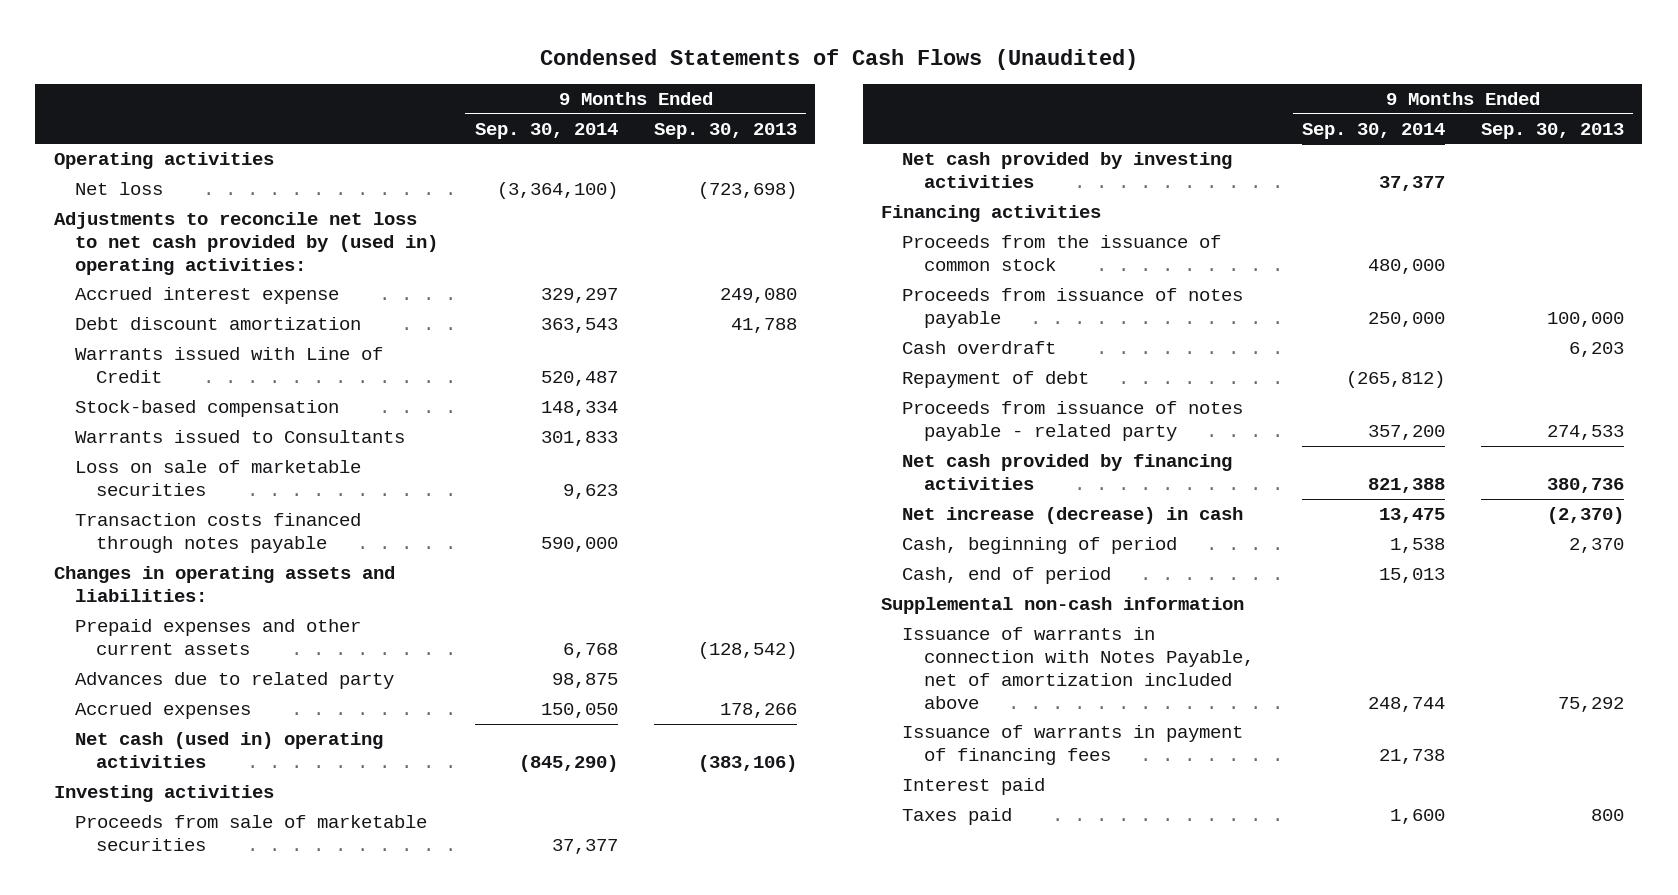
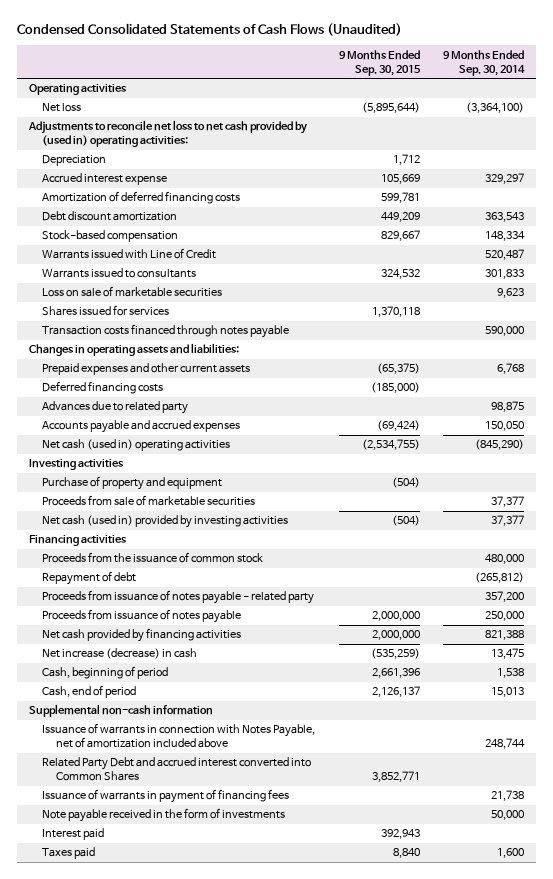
[539,48,1138,70] Condensed Statements of Cash Flows (Unaudited) -> [16,23,402,37] Condensed Consolidated Statements of Cash Flows (Unaudited)
[653,122,797,139] Sep. 30, 2013 -> none
none -> [338,49,421,76] 9 Months Ended Sep. 30, 2015
none -> [42,155,107,167] Depreciation
none -> [42,191,241,205] Amortization of deferred financing costs
[75,347,384,383] Warrants issued with Line of Credit -> [42,248,217,260] Warrants issued with Line of Credit
[75,430,406,444] Warrants issued to Consultants -> [42,268,197,279] Warrants issued to consultants
none -> [42,305,170,317] Shares issued for services
none -> [42,381,164,395] Deferred financing costs
[75,702,252,720] Accrued expenses -> [42,420,241,434] Accounts payable and accrued expenses
none -> [42,476,223,491] Purchase of property and equipment
[902,152,1233,188] Net cash provided by investing activities -> [42,515,289,529] Net cash (used in) provided by investing activities
[902,341,1057,355] Cash overdraft -> none
[902,288,1244,328] Proceeds from issuance of notes payable -> [42,609,242,624] Proceeds from issuance of notes payable
none -> [42,757,312,782] Related Party Debt and accrued interest converted into Common Shares
none -> [42,808,286,823] Note payable received in the form of investments

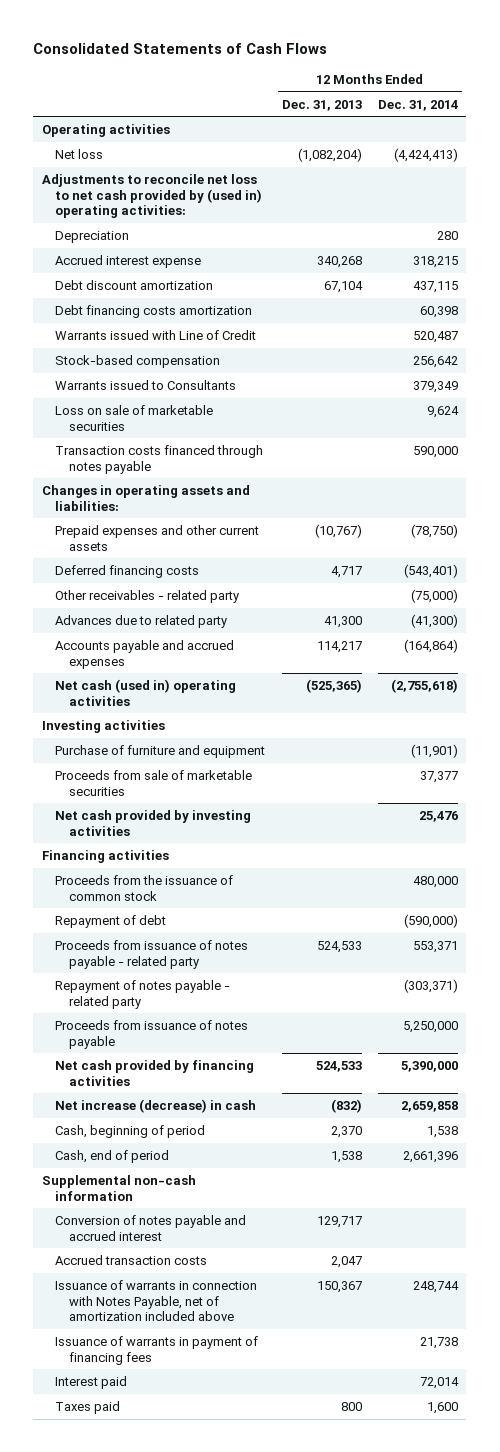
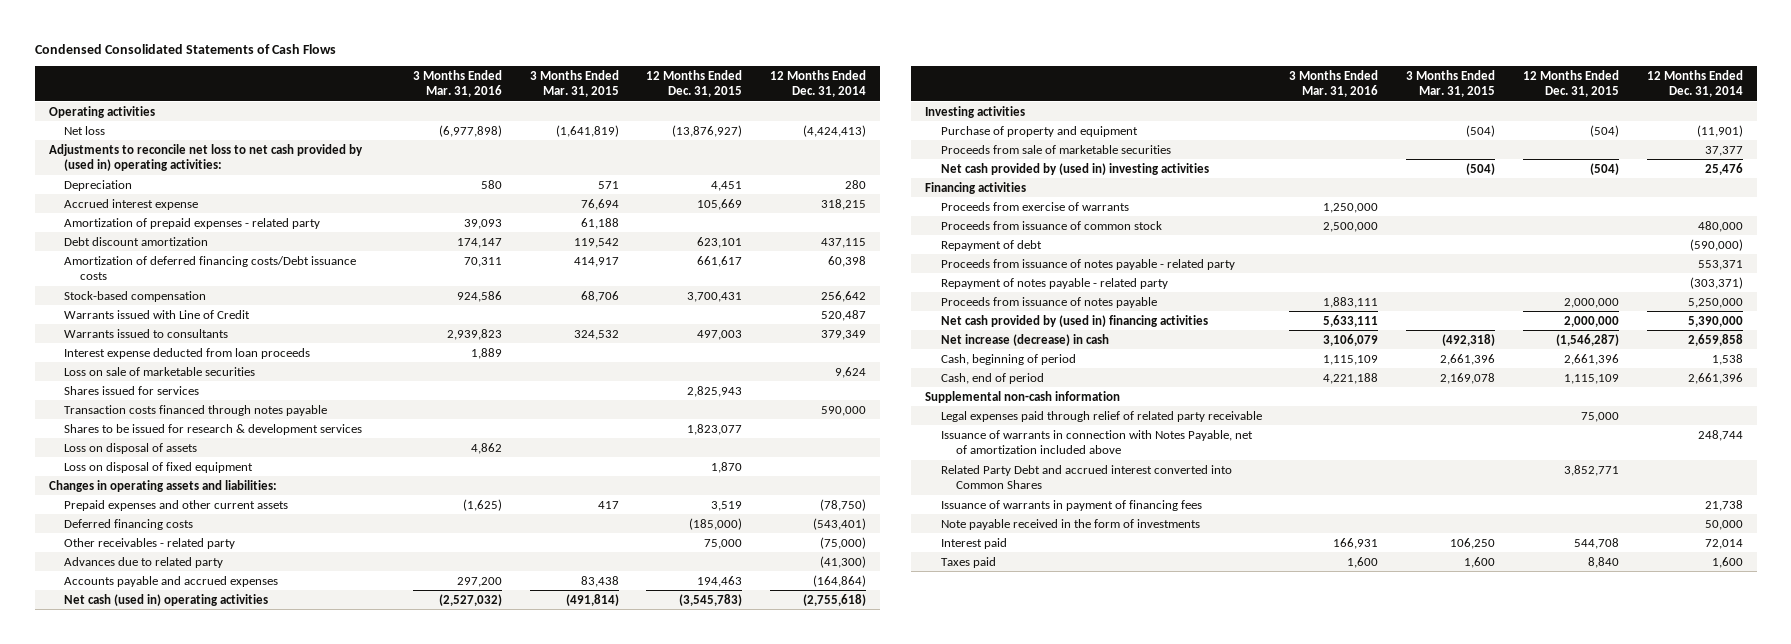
[33,42,328,54] Consolidated Statements of Cash Flows -> [34,43,336,54] Condensed Consolidated Statements of Cash Flows
[281,99,362,111] Dec. 31, 2013 -> none
none -> [412,69,502,98] 3 Months Ended Mar. 31, 2016
none -> [529,69,619,98] 3 Months Ended Mar. 31, 2015
none -> [646,69,743,98] 12 Months Ended Dec. 31, 2015
none -> [64,217,321,229] Amortization of prepaid expenses - related party
[55,305,253,319] Debt financing costs amortization -> [64,255,357,280] Amortization of deferred financing costs/Debt issuance costs
[55,330,257,341] Warrants issued with Line of Credit -> [64,309,251,319] Warrants issued with Line of Credit
[55,380,237,391] Warrants issued to Consultants -> [64,328,229,338] Warrants issued to consultants
none -> [64,347,311,359] Interest expense deducted from loan proceeds
none -> [64,385,200,395] Shares issued for services
none -> [64,423,363,435] Shares to be issued for research & development services
none -> [64,442,198,454] Loss on disposal of assets
none -> [64,461,254,473] Loss on disposal of fixed equipment
[55,745,266,759] Purchase of furniture and equipment -> [940,125,1138,137] Purchase of property and equipment
[55,810,252,836] Net cash provided by investing activities -> [940,162,1209,175] Net cash provided by (used in) investing activities
none -> [940,201,1129,211] Proceeds from exercise of warrants
[55,875,234,901] Proceeds from the issuance of common stock -> [940,220,1162,230] Proceeds from issuance of common stock
[55,1060,255,1086] Net cash provided by financing activities -> [940,314,1208,327] Net cash provided by (used in) financing activities
[55,1215,247,1241] Conversion of notes payable and accrued interest -> none
[55,1255,208,1266] Accrued transaction costs -> none
none -> [940,410,1262,422] Legal expenses paid through relief of related party receivable
none -> [940,464,1232,489] Related Party Debt and accrued interest converted into Common Shares
none -> [940,518,1200,530] Note payable received in the form of investments

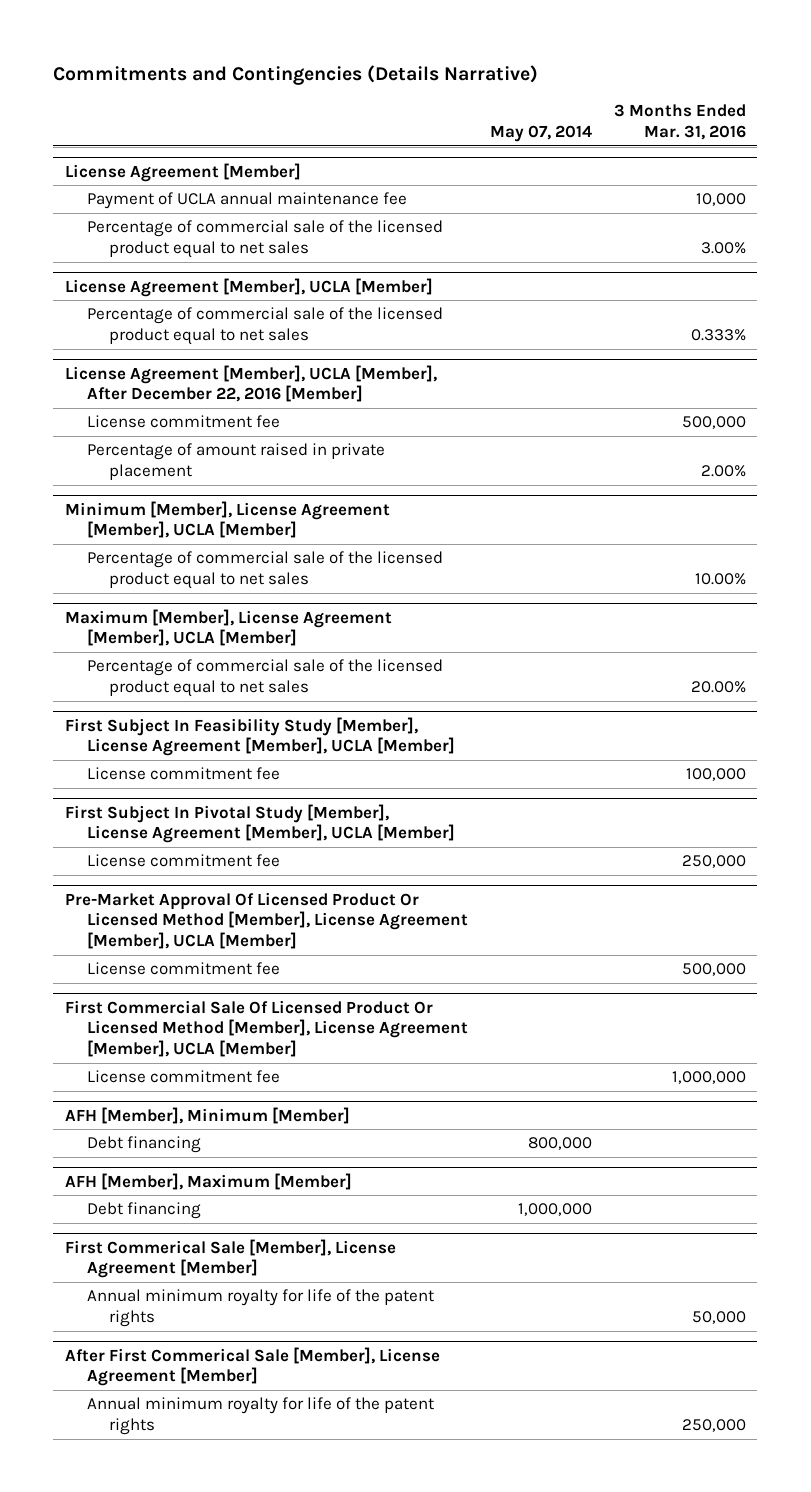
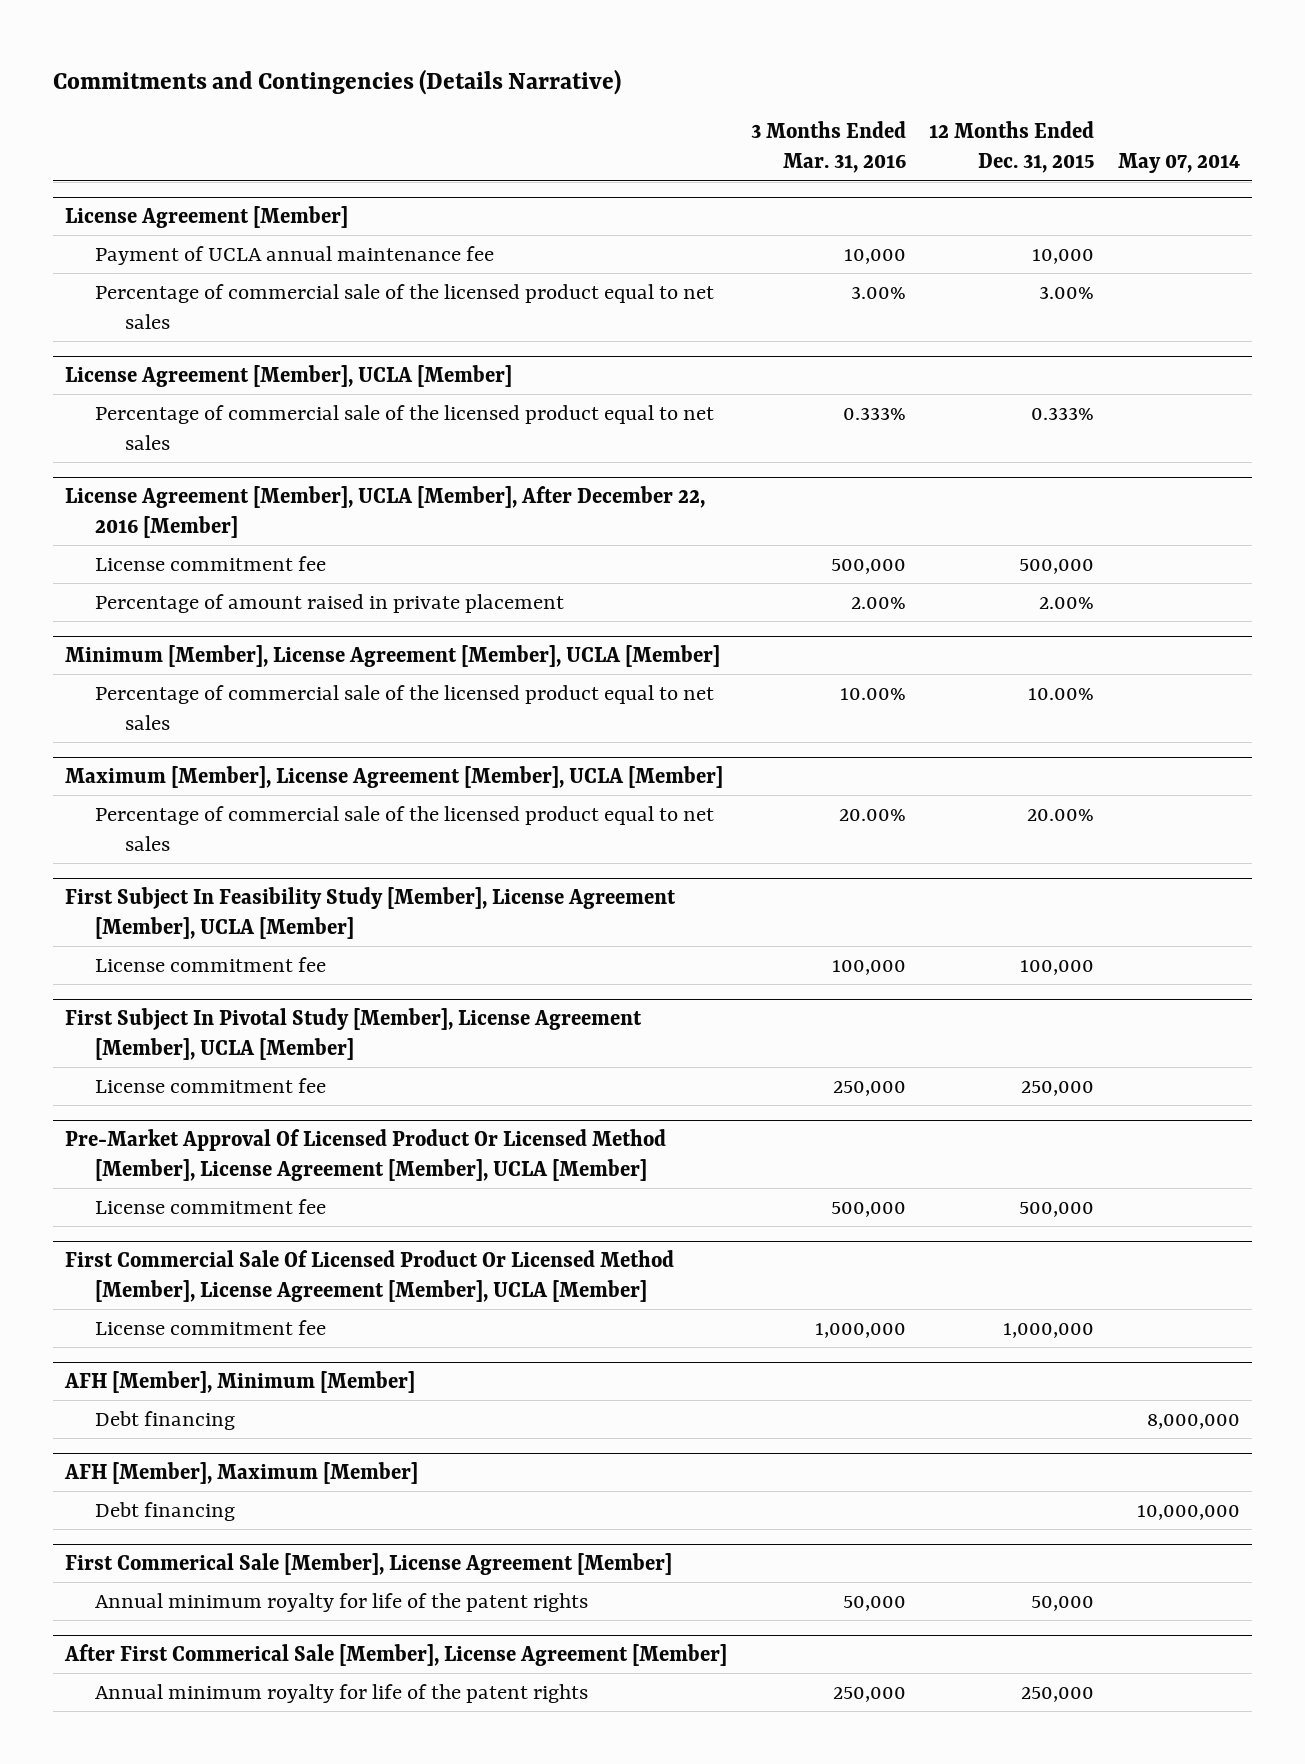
none -> [929,120,1095,174] 12 Months Ended Dec. 31, 2015
[527,1137,592,1151] 800,000 -> [1147,1413,1241,1429] 8,000,000
[517,1203,592,1217] 1,000,000 -> [1137,1504,1241,1520] 10,000,000

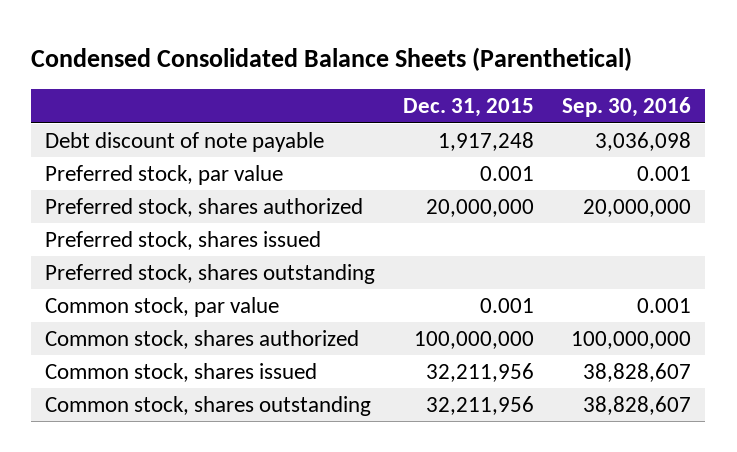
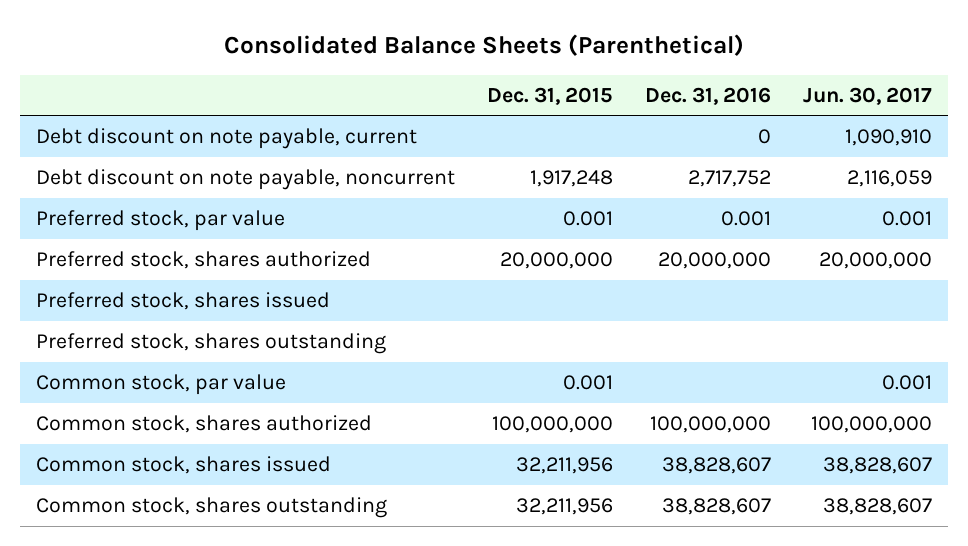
[31,46,633,71] Condensed Consolidated Balance Sheets (Parenthetical) -> [224,34,745,57] Consolidated Balance Sheets (Parenthetical)
[562,97,692,118] Sep. 30, 2016 -> none
none -> [645,86,772,105] Dec. 31, 2016
none -> [803,86,933,105] Jun. 30, 2017
none -> [35,128,417,150] Debt discount on note payable, current
[45,132,325,153] Debt discount of note payable -> [35,169,455,191] Debt discount on note payable, noncurrent

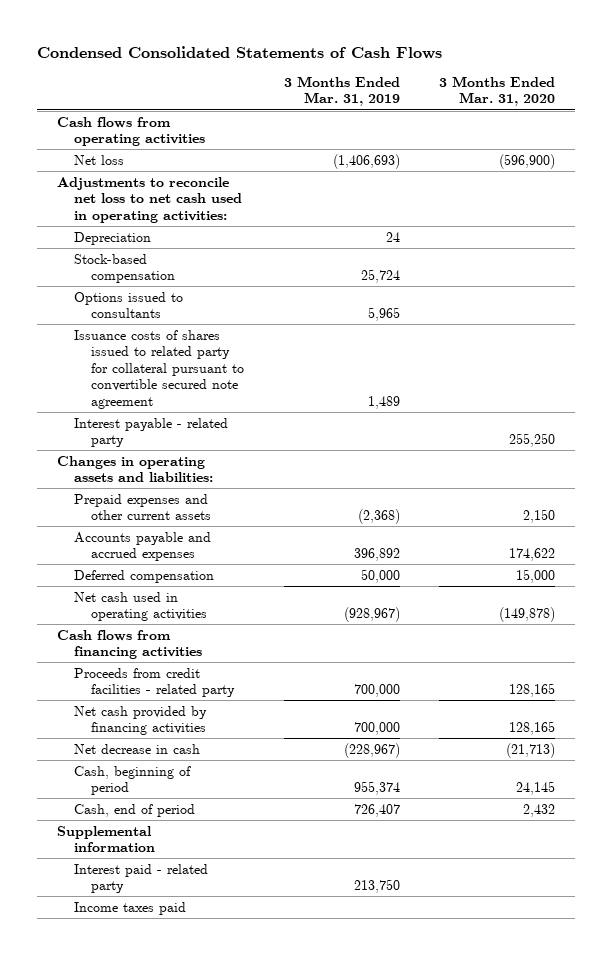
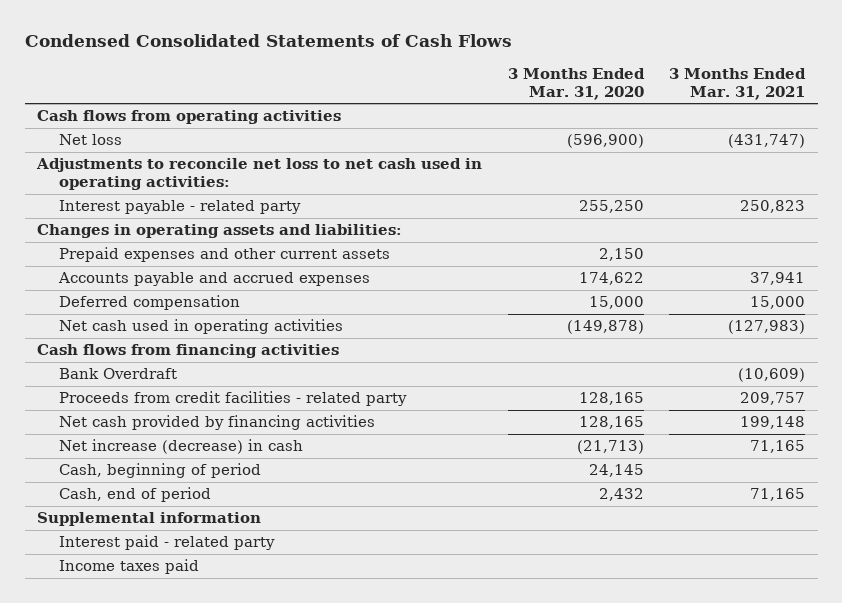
[283,75,400,107] 3 Months Ended Mar. 31, 2019 -> none
none -> [668,67,806,100] 3 Months Ended Mar. 31, 2021
[74,231,152,245] Depreciation -> none
[74,253,176,284] Stock-based compensation -> none
[74,291,184,319] Options issued to consultants -> none
[74,329,245,409] Issuance costs of shares issued to related party for collateral pursuant to convertible secured note agreement -> none
none -> [59,368,178,380] Bank Overdraft
[74,743,201,754] Net decrease in cash -> [59,439,304,455] Net increase (decrease) in cash

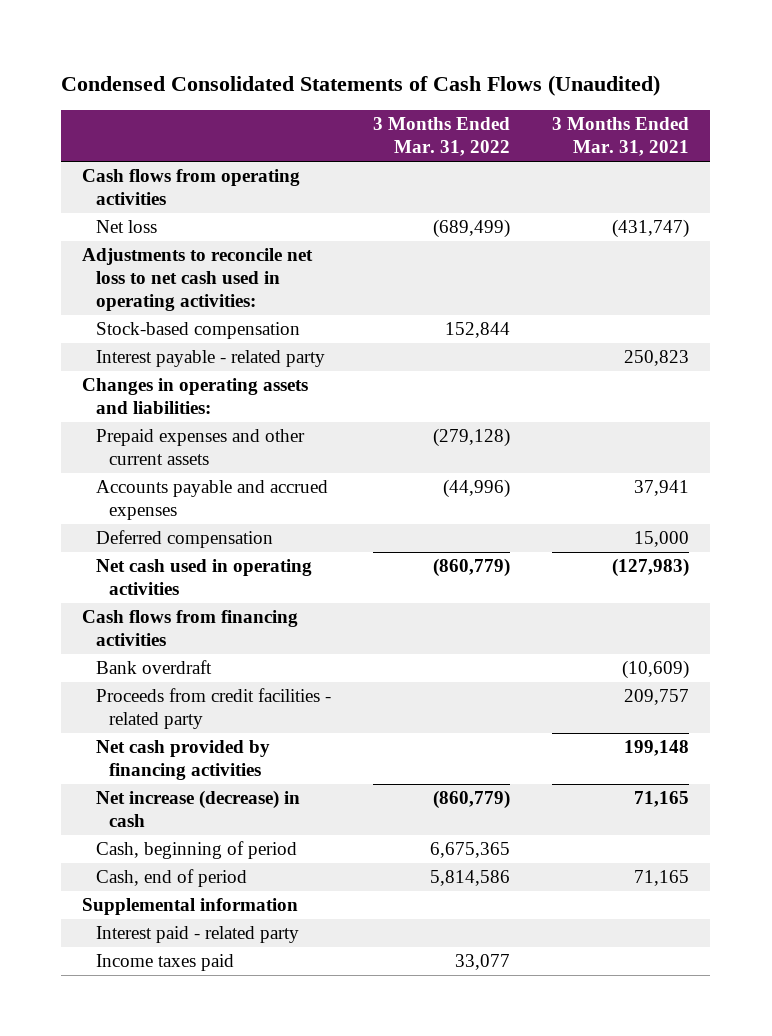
[24,34,512,48] Condensed Consolidated Statements of Cash Flows -> [61,74,661,96] Condensed Consolidated Statements of Cash Flows (Unaudited)
[507,67,645,100] 3 Months Ended Mar. 31, 2020 -> none
none -> [373,117,511,157] 3 Months Ended Mar. 31, 2022
none -> [95,322,300,340] Stock-based compensation
[59,368,178,380] Bank Overdraft -> [95,660,212,675] Bank overdraft

